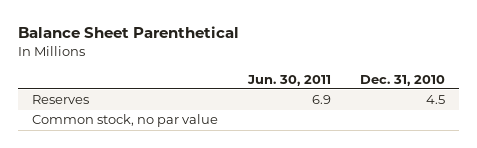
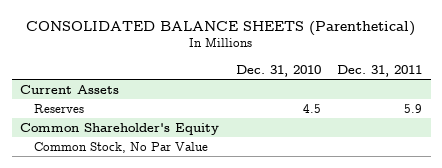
[17,26,239,39] Balance Sheet Parenthetical -> [26,20,416,36] CONSOLIDATED BALANCE SHEETS (Parenthetical)
[246,74,331,86] Jun. 30, 2011 -> none
none -> [337,64,423,77] Dec. 31, 2011
none -> [20,84,120,94] Current Assets
none -> [20,122,220,135] Common Shareholder's Equity
[32,114,219,128] Common stock, no par value -> [33,141,208,153] Common Stock, No Par Value

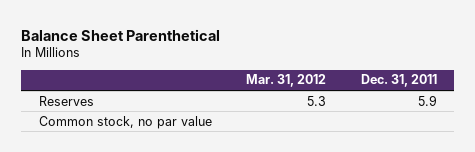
[26,20,416,36] CONSOLIDATED BALANCE SHEETS (Parenthetical) -> [21,28,221,41] Balance Sheet Parenthetical
[235,64,321,77] Dec. 31, 2010 -> none
none -> [246,74,327,88] Mar. 31, 2012
[20,84,120,94] Current Assets -> none
[20,122,220,135] Common Shareholder's Equity -> none
[33,141,208,153] Common Stock, No Par Value -> [38,115,212,129] Common stock, no par value

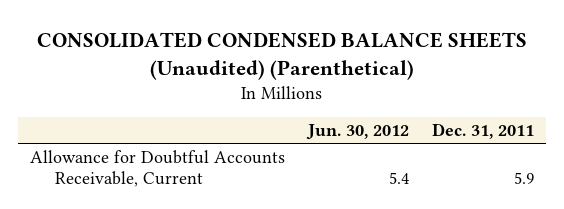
[21,28,221,41] Balance Sheet Parenthetical -> [37,31,528,80] CONSOLIDATED CONDENSED BALANCE SHEETS (Unaudited) (Parenthetical)
[246,74,327,88] Mar. 31, 2012 -> none
none -> [306,124,410,141] Jun. 30, 2012
[38,115,212,129] Common stock, no par value -> none
[38,95,94,106] Reserves -> [29,149,285,187] Allowance for Doubtful Accounts Receivable, Current

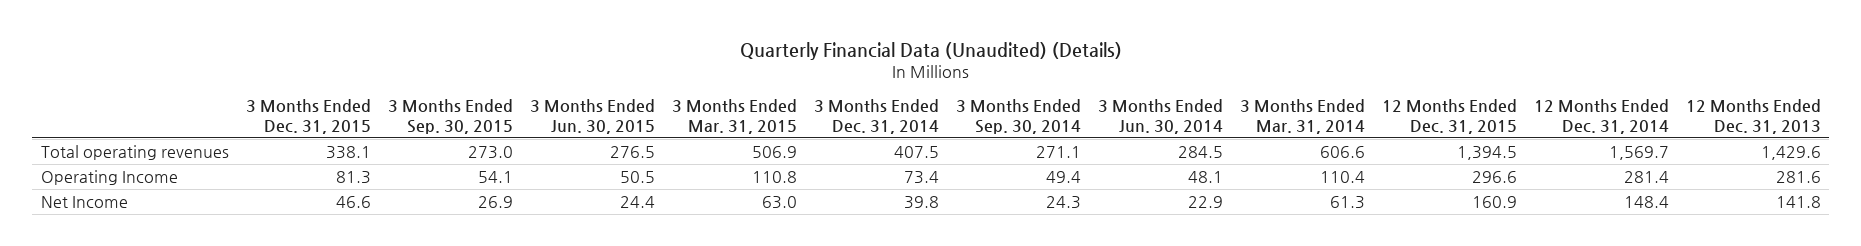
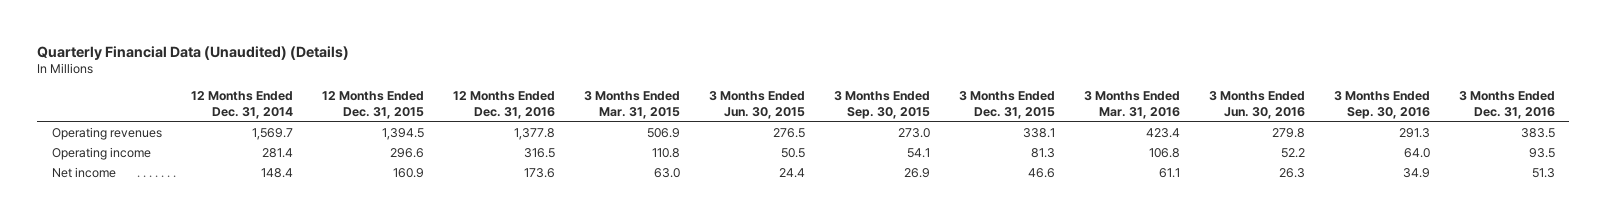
[813,98,939,134] 3 Months Ended Dec. 31, 2014 -> none
[955,98,1081,134] 3 Months Ended Sep. 30, 2014 -> none
[1097,98,1223,134] 3 Months Ended Jun. 30, 2014 -> none
[1239,98,1365,134] 3 Months Ended Mar. 31, 2014 -> none
[1685,98,1821,134] 12 Months Ended Dec. 31, 2013 -> none
none -> [452,91,555,119] 12 Months Ended Dec. 31, 2016
none -> [1083,91,1180,119] 3 Months Ended Mar. 31, 2016
none -> [1208,91,1305,119] 3 Months Ended Jun. 30, 2016
none -> [1333,91,1430,119] 3 Months Ended Sep. 30, 2016
none -> [1458,91,1555,119] 3 Months Ended Dec. 31, 2016
[40,144,229,160] Total operating revenues -> [51,126,162,140] Operating revenues
[40,169,178,185] Operating Income -> [51,146,151,160] Operating income
[40,195,128,208] Net Income -> [51,166,116,178] Net income

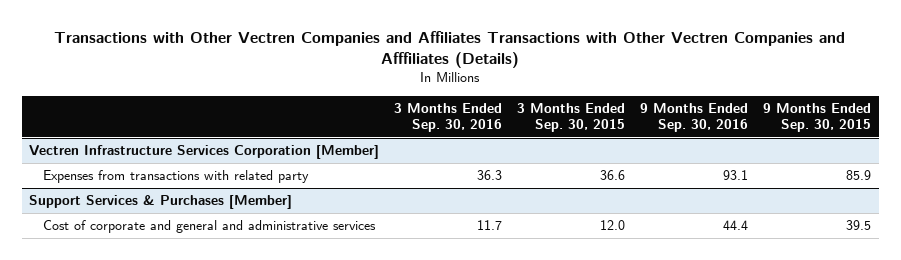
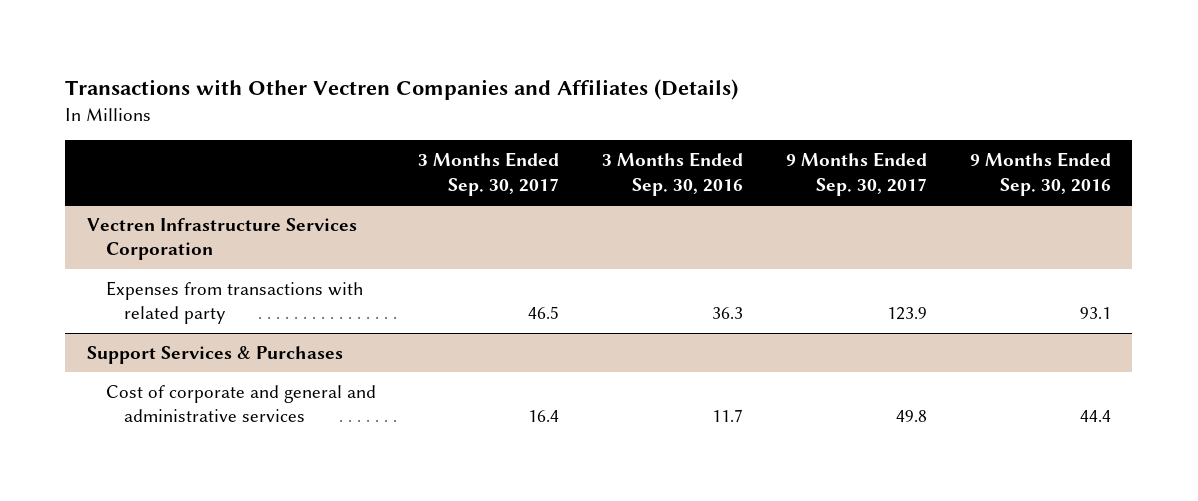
[54,30,846,68] Transactions with Other Vectren Companies and Affiliates Transactions with Other Vectren Companies and Afffiliates (Details) -> [65,79,739,101] Transactions with Other Vectren Companies and Affiliates (Details)
[517,103,626,132] 3 Months Ended Sep. 30, 2015 -> none
[763,103,872,132] 9 Months Ended Sep. 30, 2015 -> none
none -> [418,152,560,196] 3 Months Ended Sep. 30, 2017
none -> [786,152,928,196] 9 Months Ended Sep. 30, 2017
[29,145,380,160] Vectren Infrastructure Services Corporation [Member] -> [86,217,357,261] Vectren Infrastructure Services Corporation
[29,195,293,210] Support Services & Purchases [Member] -> [86,345,343,364] Support Services & Purchases

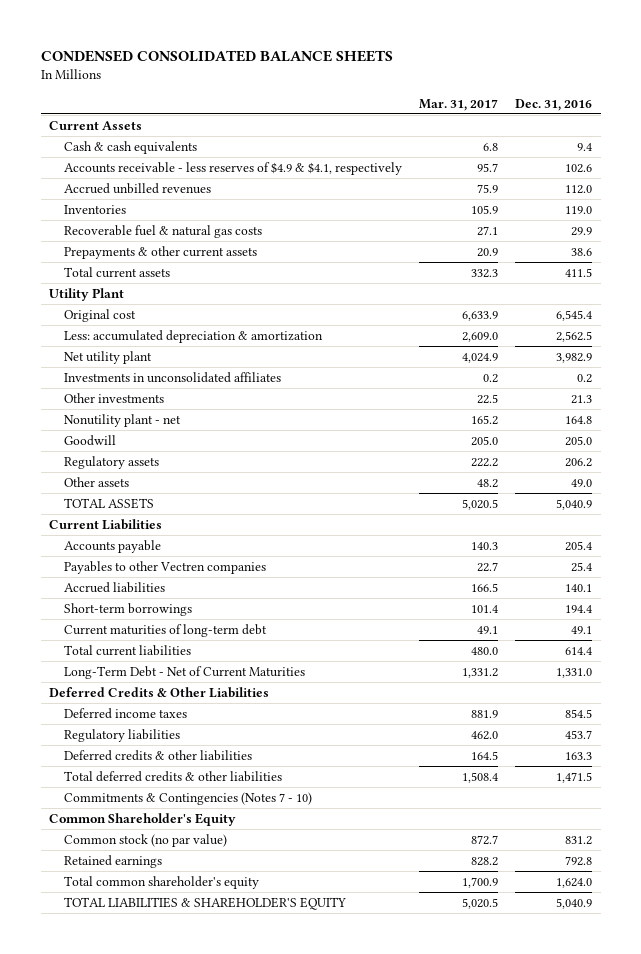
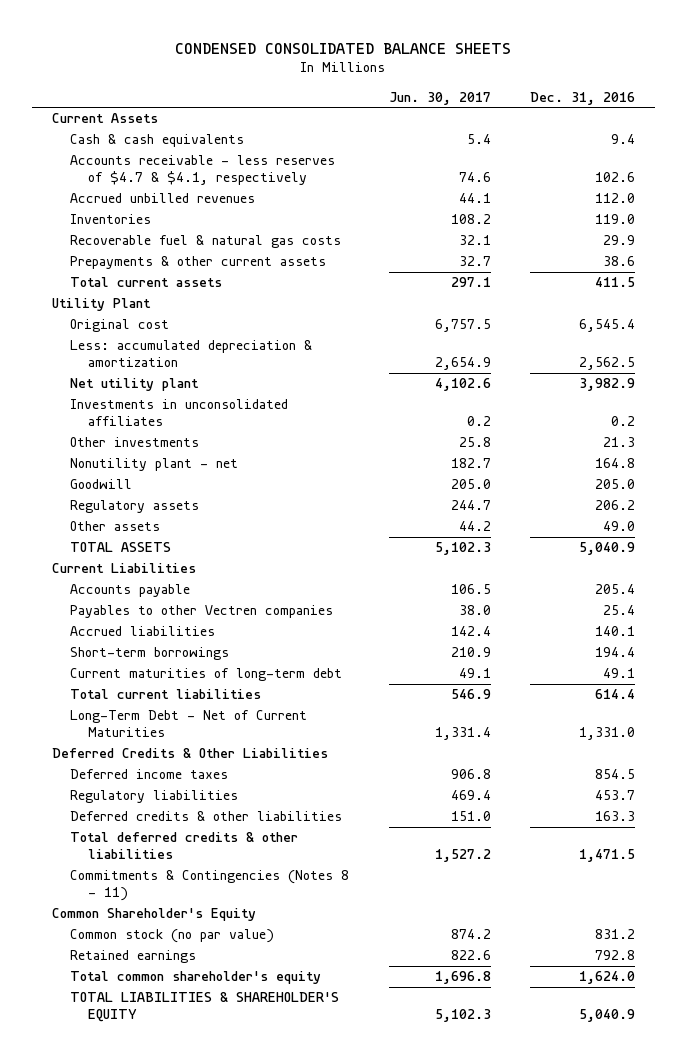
[418,98,498,111] Mar. 31, 2017 -> none
none -> [388,91,491,105] Jun. 30, 2017
[63,162,402,176] Accounts receivable - less reserves of $4.9 & $4.1, respectively -> [70,155,336,185] Accounts receivable - less reserves of $4.7 & $4.1, respectively
[63,792,312,806] Commitments & Contingencies (Notes 7 - 10) -> [70,870,350,901] Commitments & Contingencies (Notes 8 - 11)

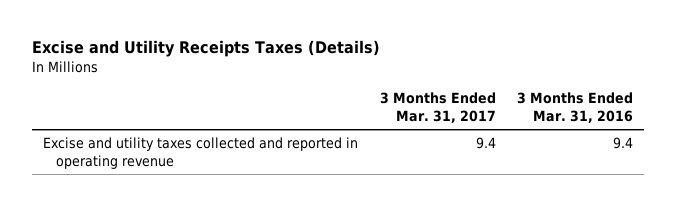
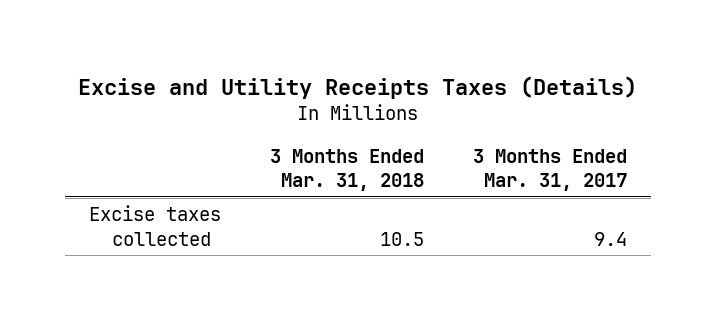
[517,92,634,123] 3 Months Ended Mar. 31, 2016 -> none
none -> [270,148,425,192] 3 Months Ended Mar. 31, 2018
[43,137,359,169] Excise and utility taxes collected and reported in operating revenue -> [89,205,222,246] Excise taxes collected

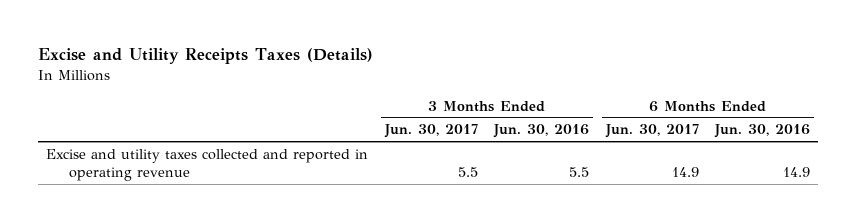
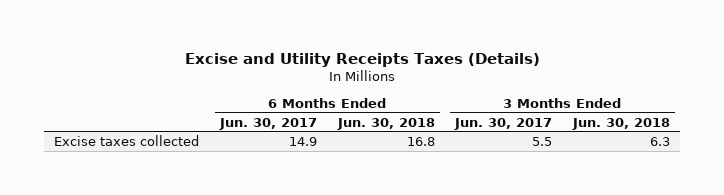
[493,124,590,139] Jun. 30, 2016 -> none
[714,124,811,139] Jun. 30, 2016 -> none
none -> [336,117,435,130] Jun. 30, 2018
none -> [571,117,670,130] Jun. 30, 2018
[46,148,369,181] Excise and utility taxes collected and reported in operating revenue -> [54,135,200,147] Excise taxes collected

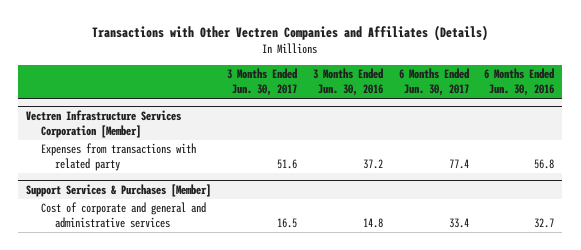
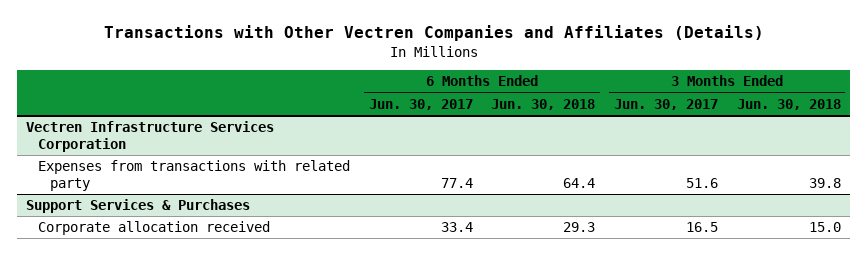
[312,68,383,97] 3 Months Ended Jun. 30, 2016 -> none
[484,68,555,97] 6 Months Ended Jun. 30, 2016 -> none
none -> [491,98,596,110] Jun. 30, 2018
none -> [736,98,841,110] Jun. 30, 2018
[26,109,182,138] Vectren Infrastructure Services Corporation [Member] -> [26,121,275,152] Vectren Infrastructure Services Corporation
[26,183,212,197] Support Services & Purchases [Member] -> [26,199,251,214] Support Services & Purchases
[40,202,206,229] Cost of corporate and general and administrative services -> [38,221,271,236] Corporate allocation received

